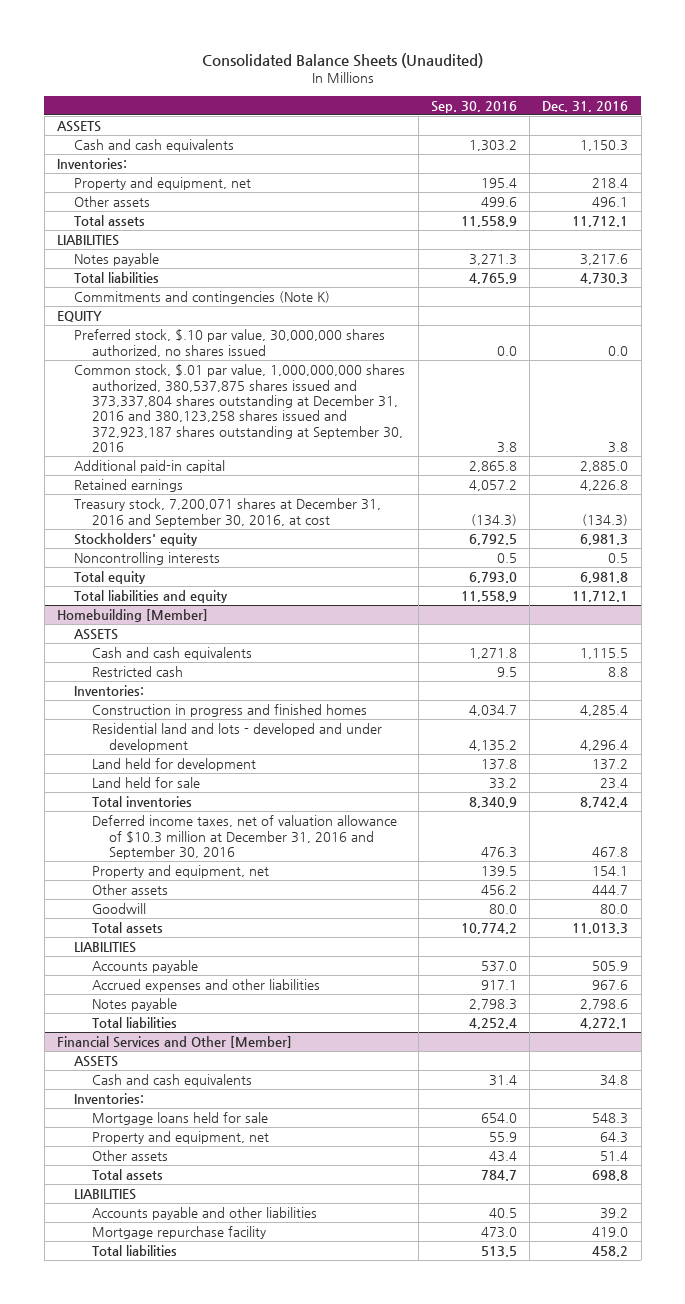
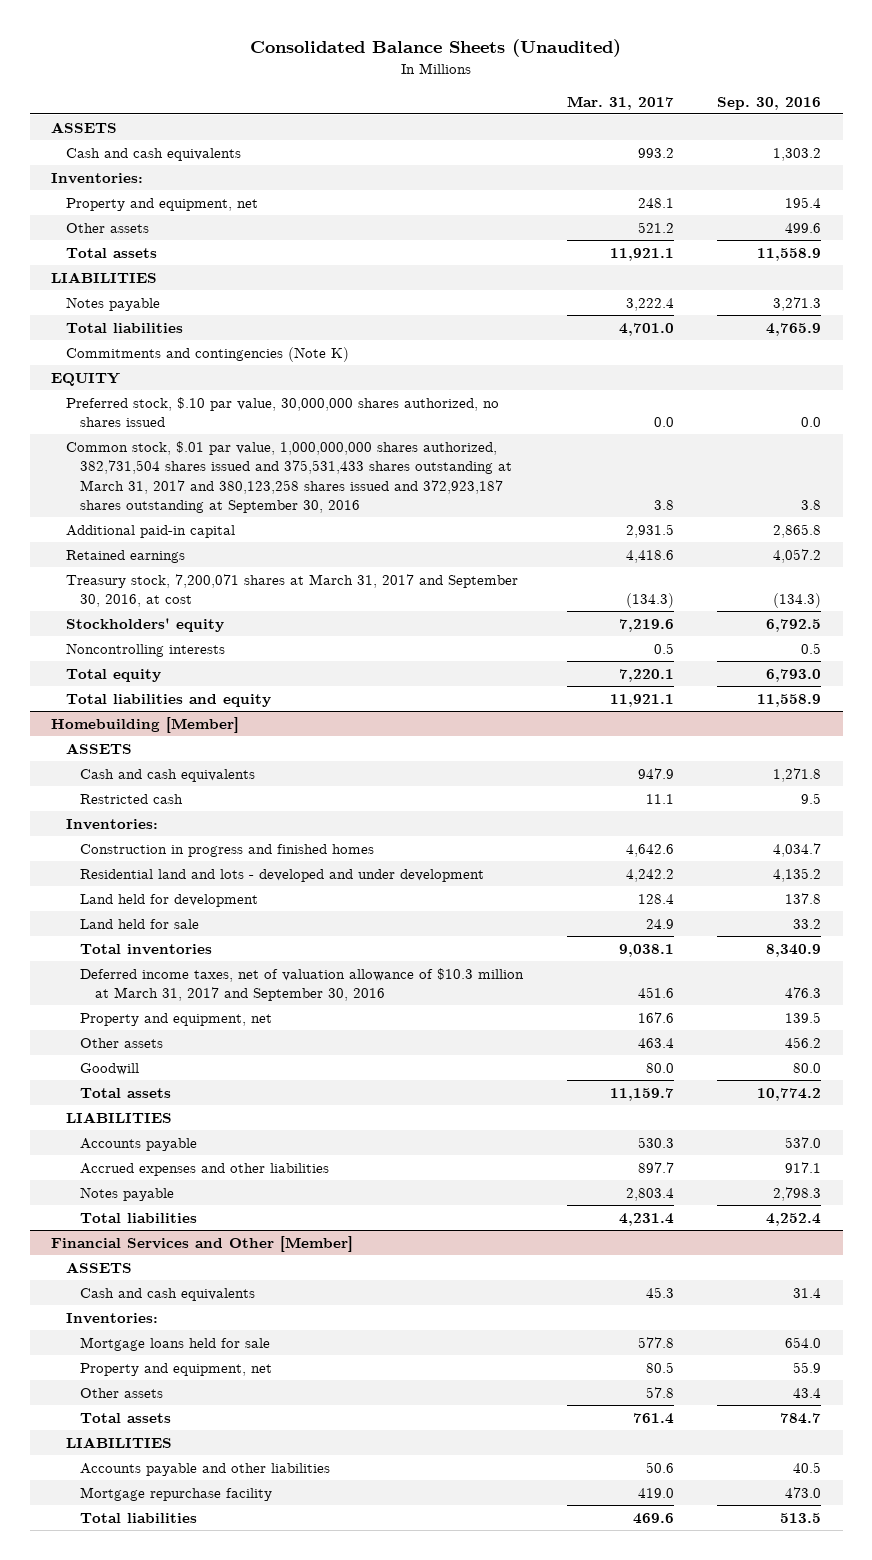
[542,100,629,112] Dec. 31, 2016 -> none
none -> [566,95,674,110] Mar. 31, 2017
[74,364,406,453] Common stock, $.01 par value, 1,000,000,000 shares authorized, 380,537,875 shares issued and 373,337,804 shares outstanding at December 31, 2016 and 380,123,258 shares issued and 372,923,187 shares outstanding at September 30, 2016 -> [65,440,513,514] Common stock, $.01 par value, 1,000,000,000 shares authorized, 382,731,504 shares issued and 375,531,433 shares outstanding at March 31, 2017 and 380,123,258 shares issued and 372,923,187 shares outstanding at September 30, 2016
[74,498,382,527] Treasury stock, 7,200,071 shares at December 31, 2016 and September 30, 2016, at cost -> [65,573,518,608] Treasury stock, 7,200,071 shares at March 31, 2017 and September 30, 2016, at cost
[91,815,397,860] Deferred income taxes, net of valuation allowance of $10.3 million at December 31, 2016 and September 30, 2016 -> [80,967,525,1002] Deferred income taxes, net of valuation allowance of $10.3 million at March 31, 2017 and September 30, 2016

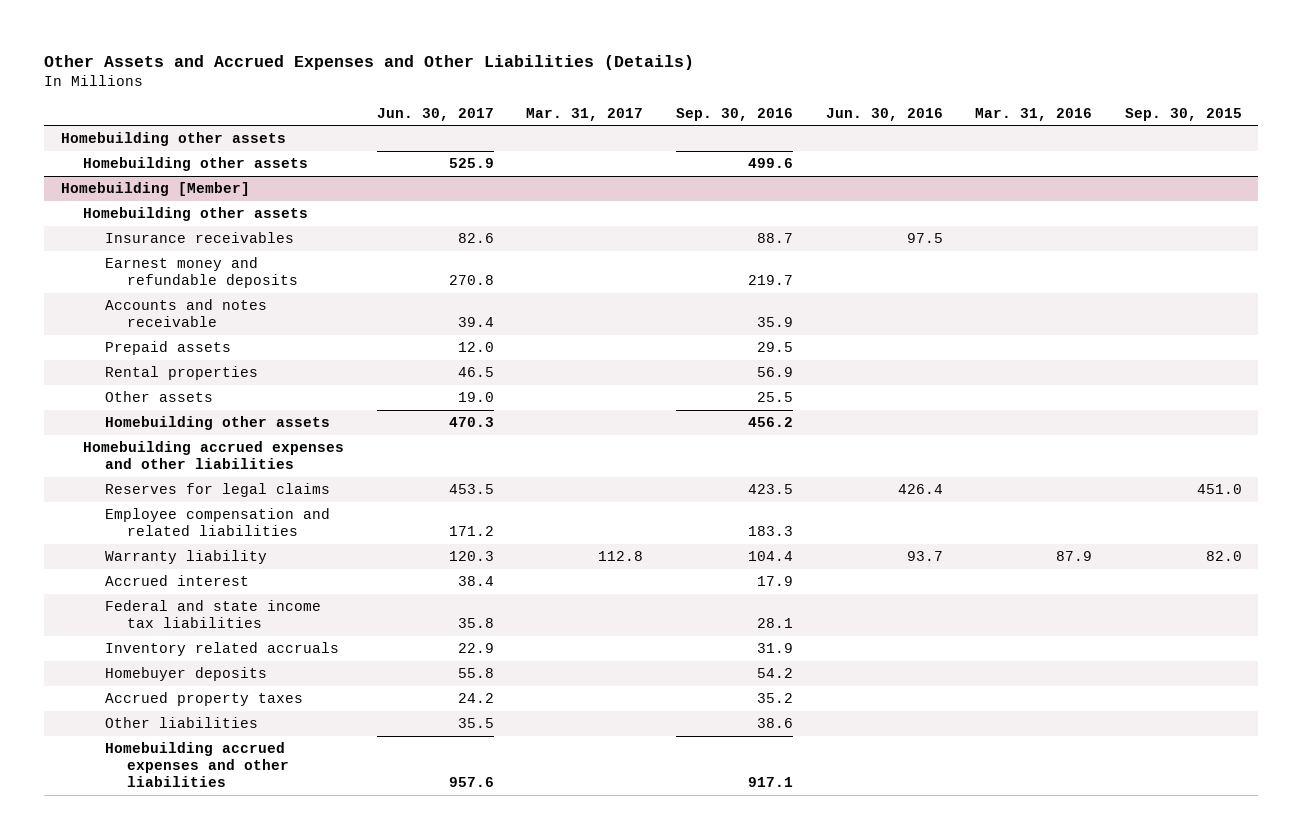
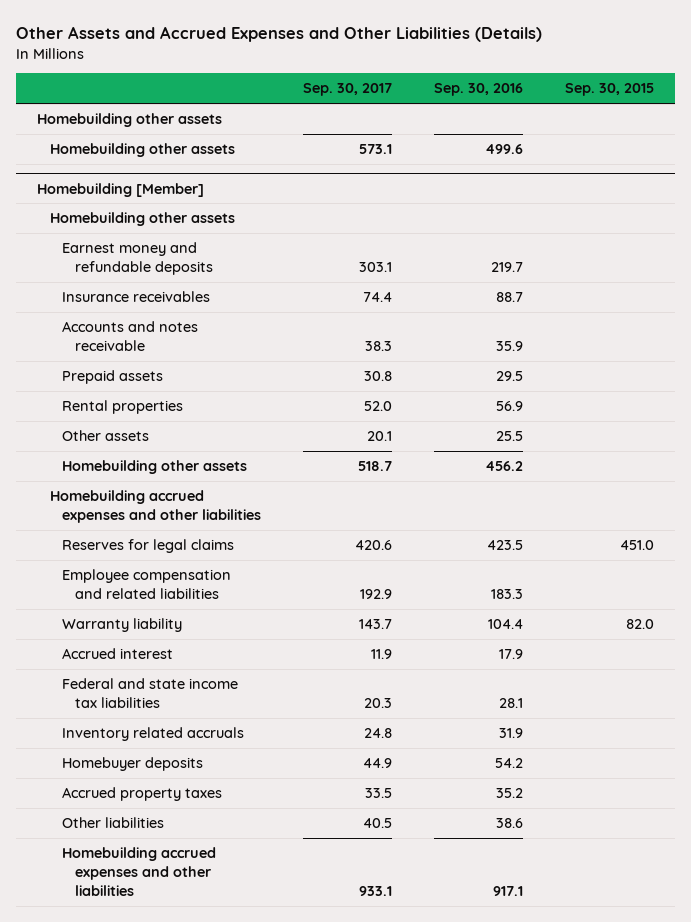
[376,107,494,121] Jun. 30, 2017 -> none
[526,107,644,121] Mar. 31, 2017 -> none
[825,107,943,121] Jun. 30, 2016 -> none
[975,107,1093,121] Mar. 31, 2016 -> none
none -> [303,83,393,97] Sep. 30, 2017
[105,232,295,244] Insurance receivables -> [62,291,211,303] Insurance receivables

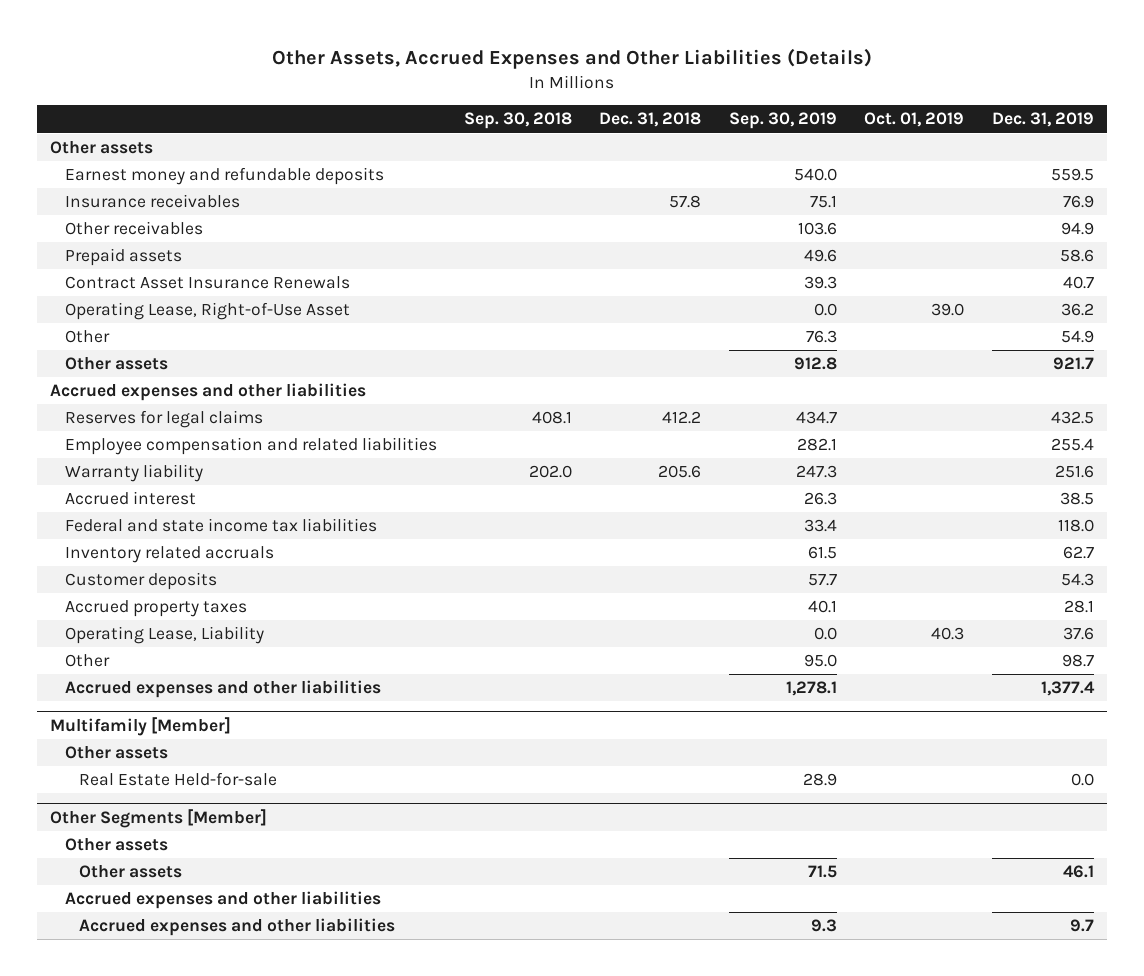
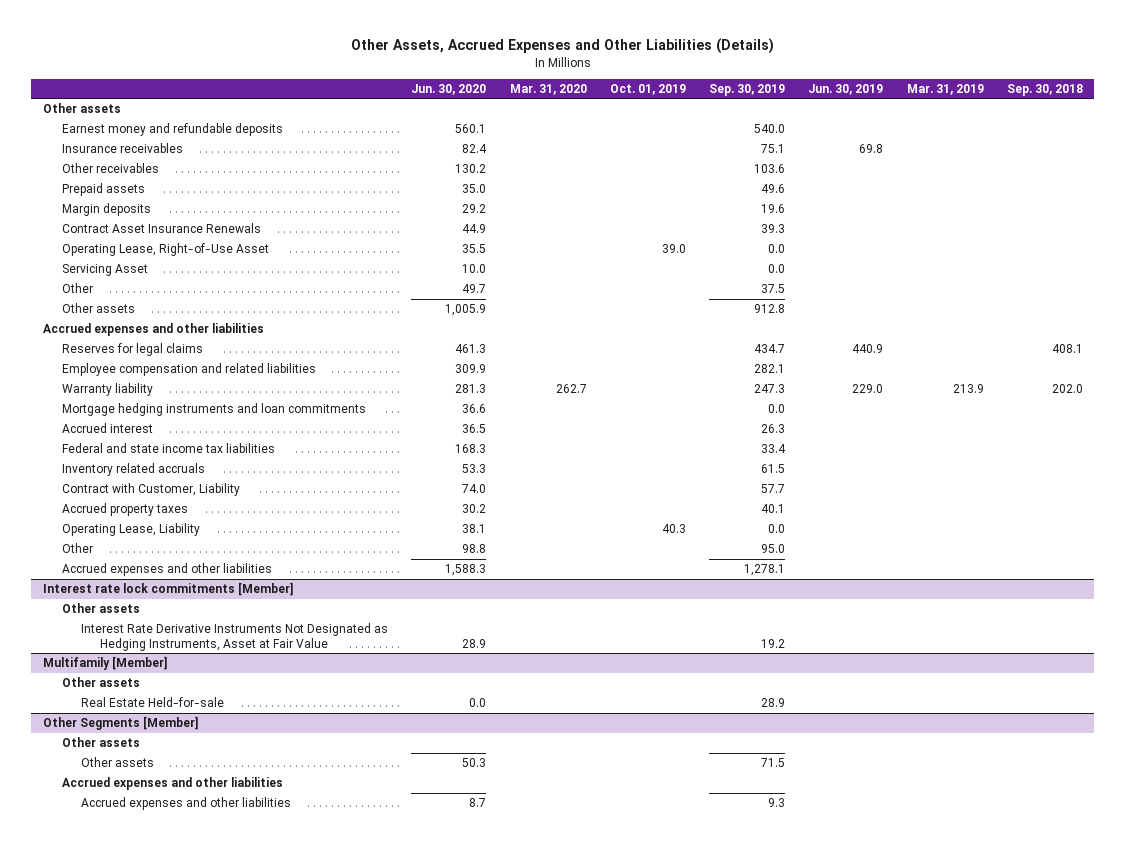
[599,112,702,128] Dec. 31, 2018 -> none
[991,112,1094,128] Dec. 31, 2019 -> none
none -> [411,83,487,95] Jun. 30, 2020
none -> [509,83,587,95] Mar. 31, 2020
none -> [808,83,884,95] Jun. 30, 2019
none -> [906,83,984,95] Mar. 31, 2019
none -> [61,203,151,217] Margin deposits
none -> [61,264,148,277] Servicing Asset
[805,330,837,344] 76.3 -> [761,284,786,294] 37.5
none -> [61,403,366,417] Mortgage hedging instruments and loan commitments
[64,572,217,591] Customer deposits -> [61,483,240,497] Contract with Customer, Liability
none -> [42,582,294,597] Interest rate lock commitments [Member]
none -> [61,603,140,614] Other assets
none -> [81,623,389,651] Interest Rate Derivative Instruments Not Designated as Hedging Instruments, Asset at Fair Value

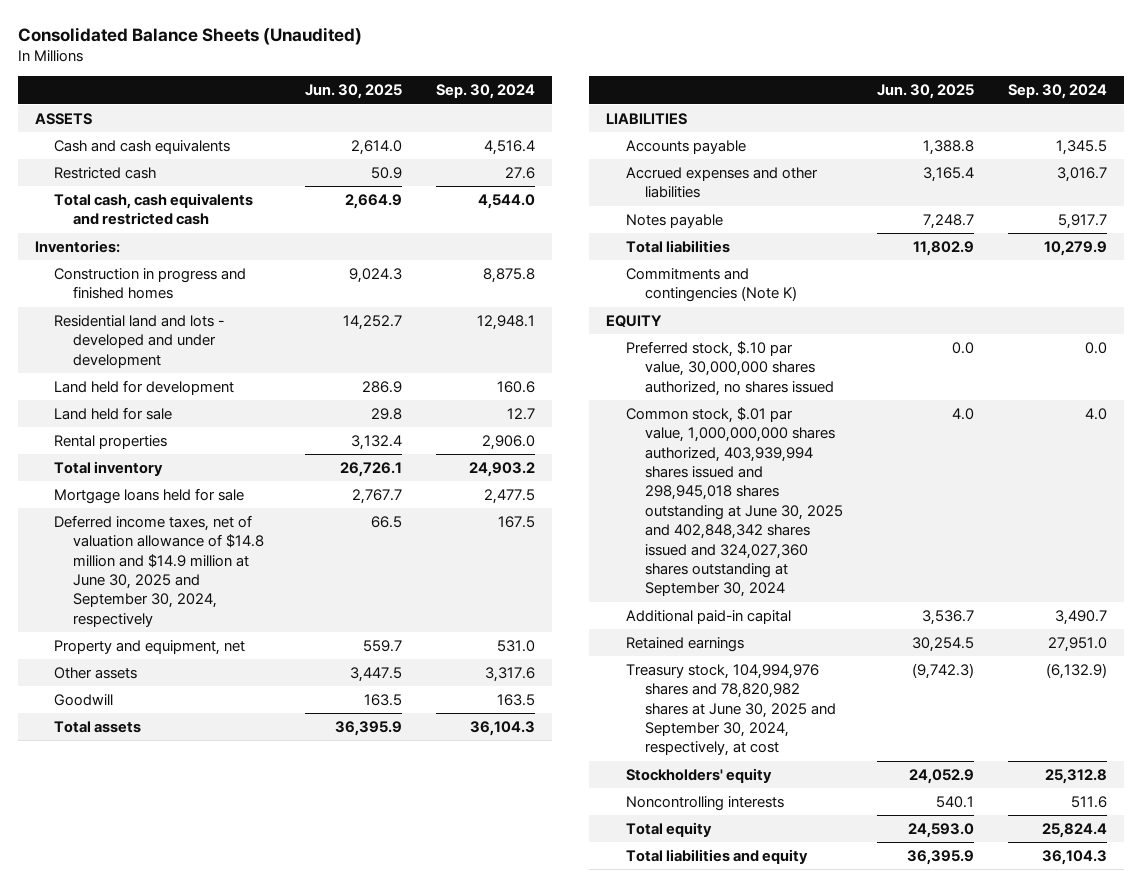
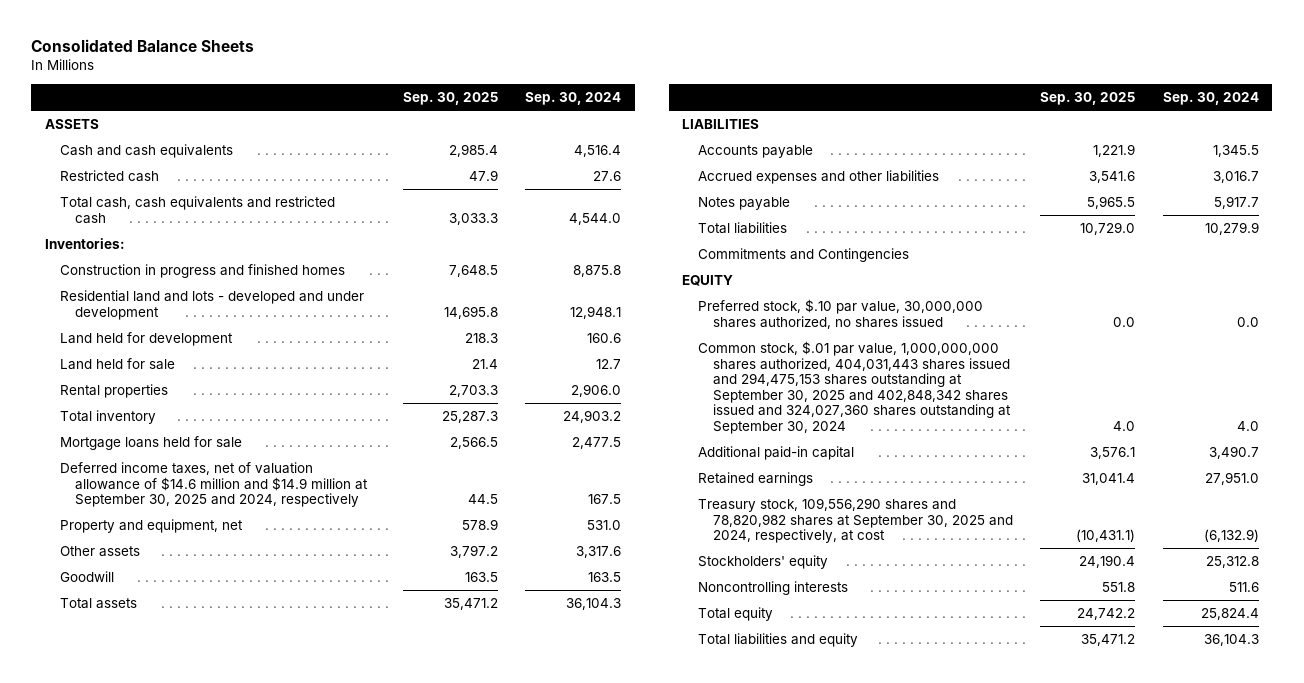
[17,27,362,46] Consolidated Balance Sheets (Unaudited) -> [31,39,255,53] Consolidated Balance Sheets
[305,84,403,100] Jun. 30, 2025 -> none
none -> [402,92,498,106] Sep. 30, 2025
[53,515,265,627] Deferred income taxes, net of valuation allowance of $14.8 million and $14.9 million at June 30, 2025 and September 30, 2024, respectively -> [60,462,369,508] Deferred income taxes, net of valuation allowance of $14.6 million and $14.9 million at September 30, 2025 and 2024, respectively
[625,268,797,303] Commitments and contingencies (Note K) -> [697,248,909,263] Commitments and Contingencies
[625,407,843,598] Common stock, $.01 par value, 1,000,000,000 shares authorized, 403,939,994 shares issued and 298,945,018 shares outstanding at June 30, 2025 and 402,848,342 shares issued and 324,027,360 shares outstanding at September 30, 2024 -> [697,341,1011,434] Common stock, $.01 par value, 1,000,000,000 shares authorized, 404,031,443 shares issued and 294,475,153 shares outstanding at September 30, 2025 and 402,848,342 shares issued and 324,027,360 shares outstanding at September 30, 2024
[625,664,836,757] Treasury stock, 104,994,976 shares and 78,820,982 shares at June 30, 2025 and September 30, 2024, respectively, at cost -> [697,498,1013,544] Treasury stock, 109,556,290 shares and 78,820,982 shares at September 30, 2025 and 2024, respectively, at cost

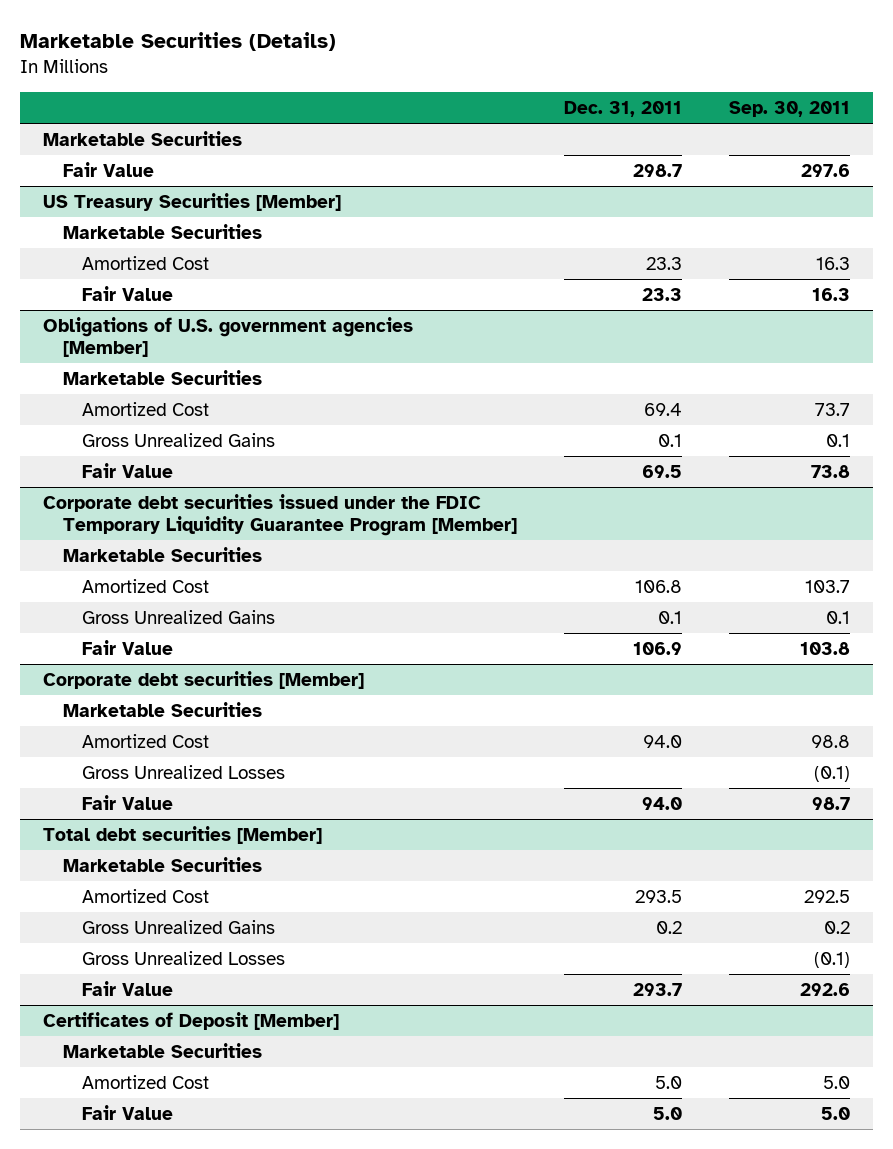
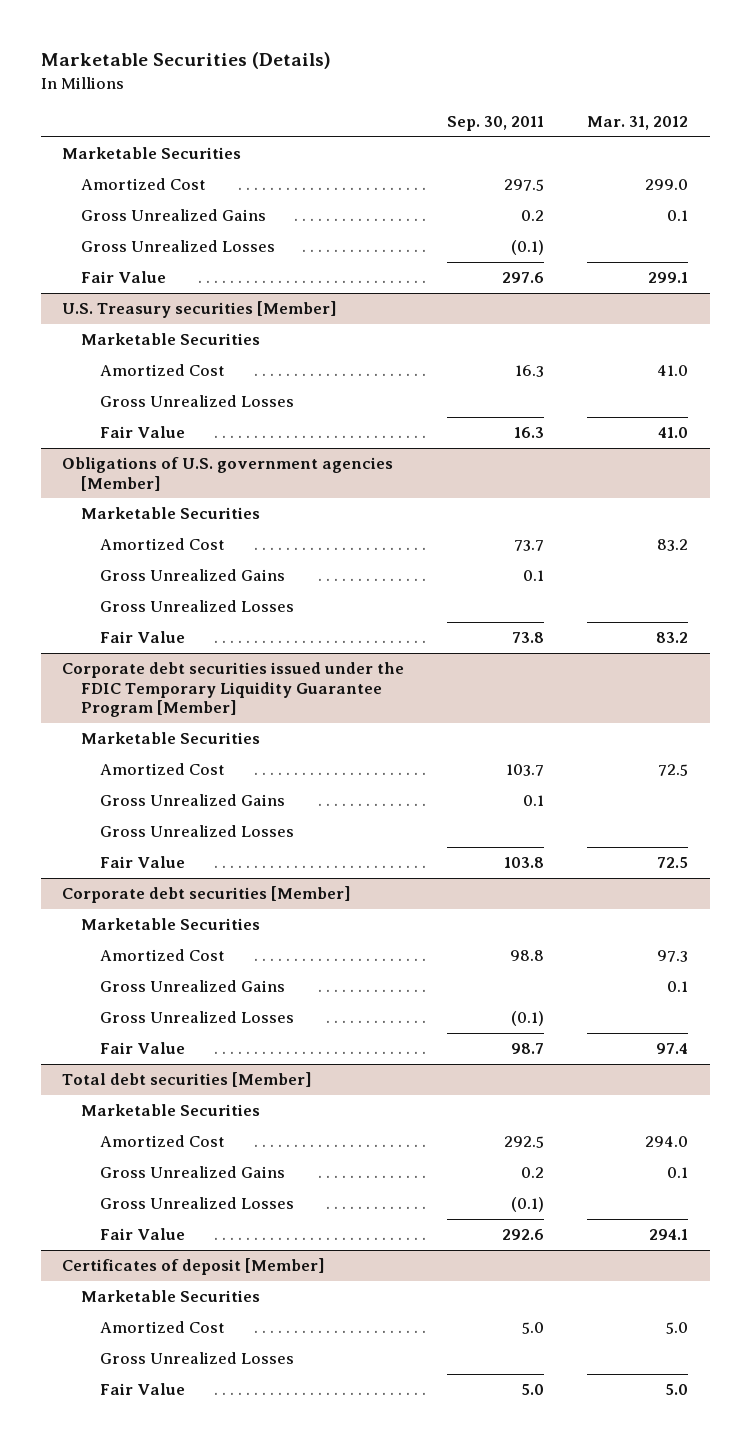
[563,100,682,117] Dec. 31, 2011 -> none
none -> [587,115,689,130] Mar. 31, 2012
none -> [80,178,206,191] Amortized Cost
none -> [80,209,266,222] Gross Unrealized Gains
none -> [80,240,275,253] Gross Unrealized Losses
[43,193,342,212] US Treasury Securities [Member] -> [62,301,338,319] U.S. Treasury securities [Member]
none -> [99,395,294,408] Gross Unrealized Losses
none -> [99,600,294,613] Gross Unrealized Losses
none -> [99,825,294,838] Gross Unrealized Losses
none -> [99,980,285,993] Gross Unrealized Gains
[43,1012,340,1031] Certificates of Deposit [Member] -> [62,1258,326,1276] Certificates of deposit [Member]
none -> [99,1352,294,1365] Gross Unrealized Losses

